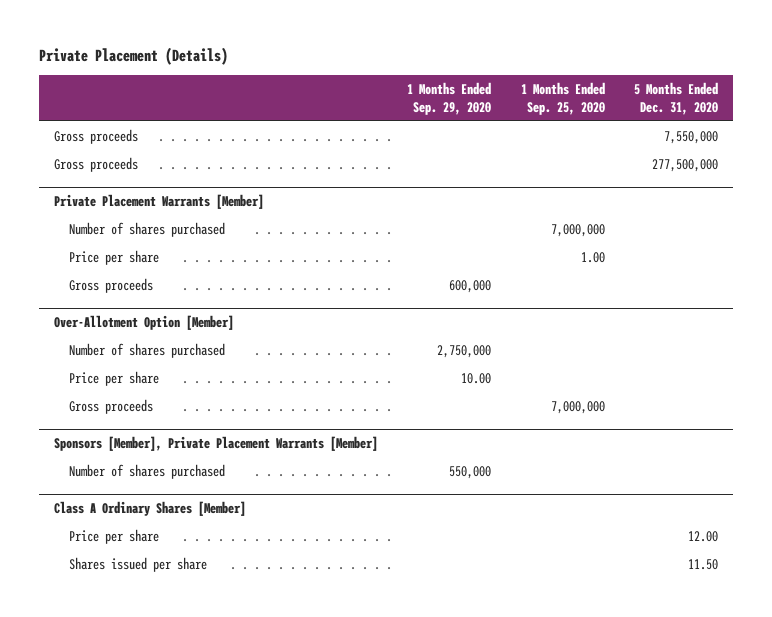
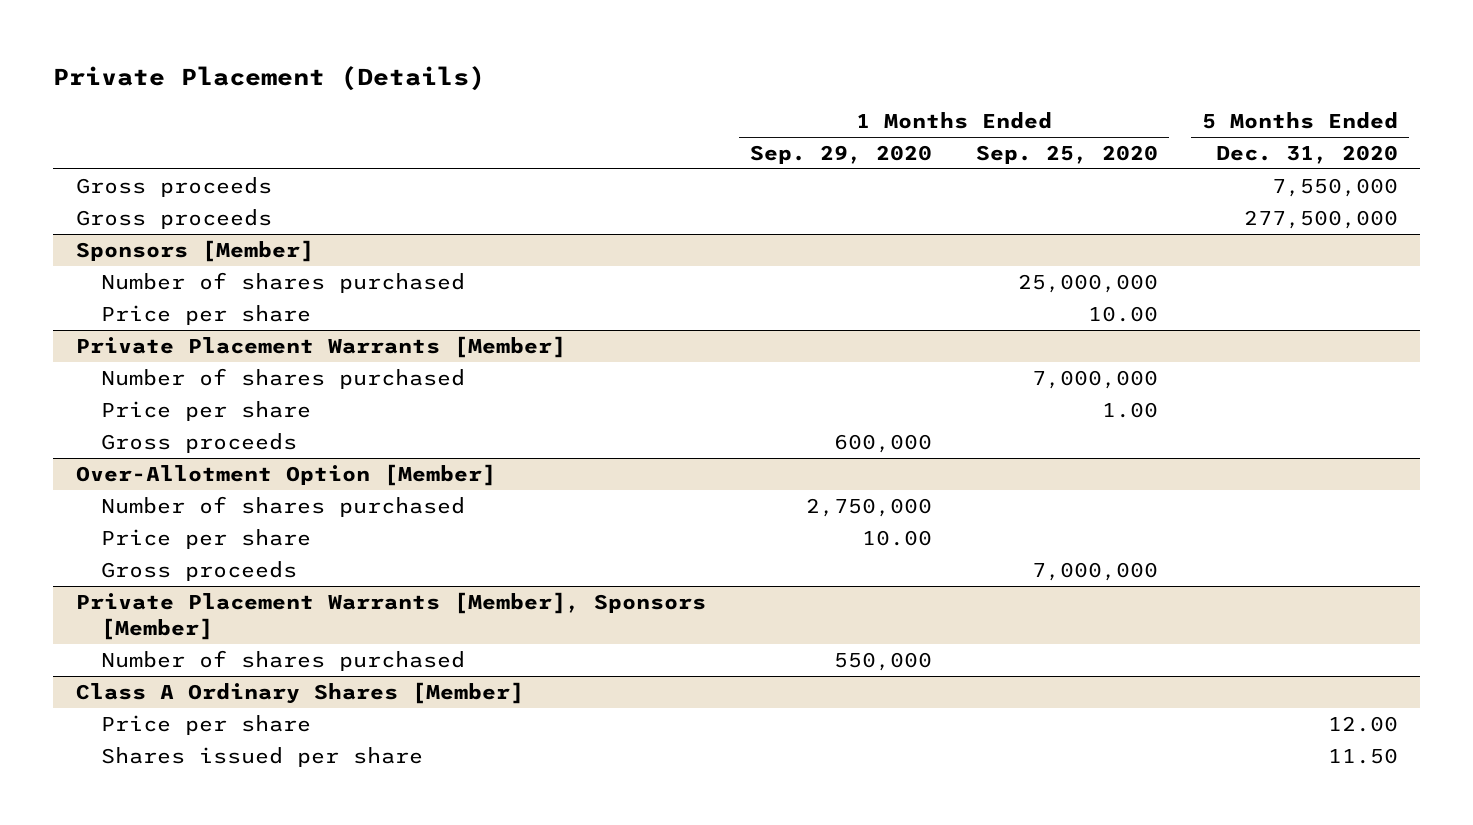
none -> [75,240,314,263] Sponsors [Member]
none -> [101,272,466,294] Number of shares purchased
none -> [101,305,312,326] Price per share
[53,435,378,451] Sponsors [Member], Private Placement Warrants [Member] -> [75,592,706,640] Private Placement Warrants [Member], Sponsors [Member]

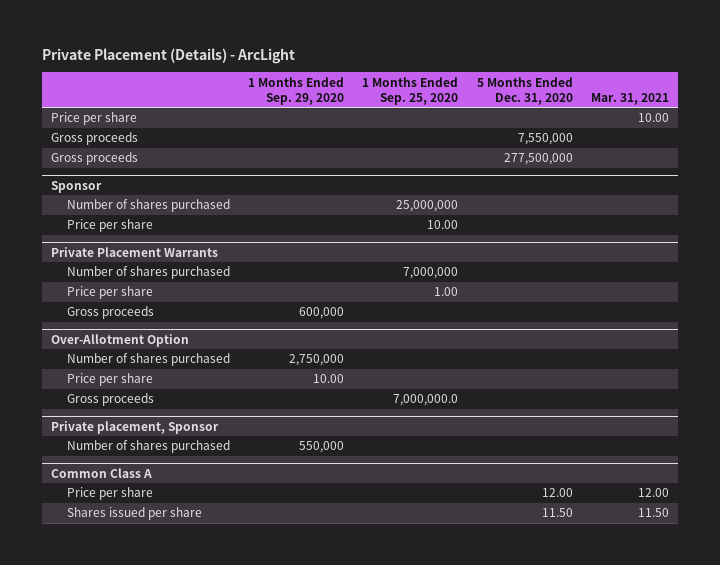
[53,65,486,91] Private Placement (Details) -> [41,48,295,65] Private Placement (Details) - ArcLight
none -> [590,92,669,105] Mar. 31, 2021
none -> [50,112,137,126] Price per share
[75,240,314,263] Sponsors [Member] -> [50,180,102,193] Sponsor
[75,336,566,359] Private Placement Warrants [Member] -> [50,246,218,257] Private Placement Warrants
[75,464,496,487] Over-Allotment Option [Member] -> [50,333,189,347] Over-Allotment Option
[1031,562,1158,582] 7,000,000 -> [393,394,459,407] 7,000,000.0
[75,592,706,640] Private Placement Warrants [Member], Sponsors [Member] -> [50,420,219,434] Private placement, Sponsor
[75,682,524,705] Class A Ordinary Shares [Member] -> [50,467,152,478] Common Class A

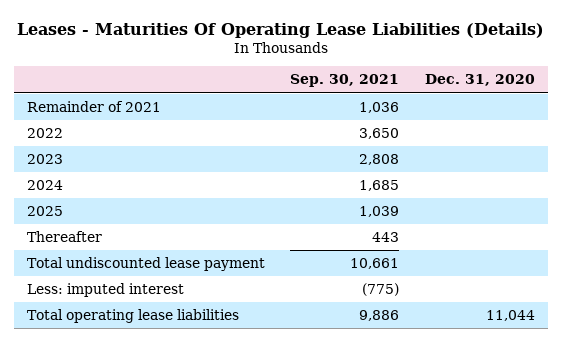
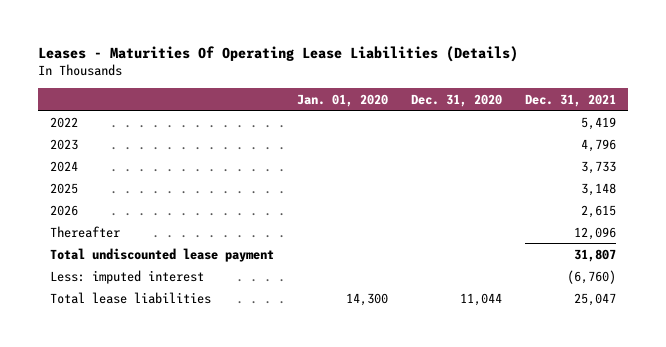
[290,74,400,88] Sep. 30, 2021 -> none
none -> [296,93,388,107] Jan. 01, 2020
none -> [525,93,617,107] Dec. 31, 2021
[26,101,161,113] Remainder of 2021 -> none
none -> [49,204,78,216] 2026
[26,309,239,324] Total operating lease liabilities -> [49,291,211,304] Total lease liabilities

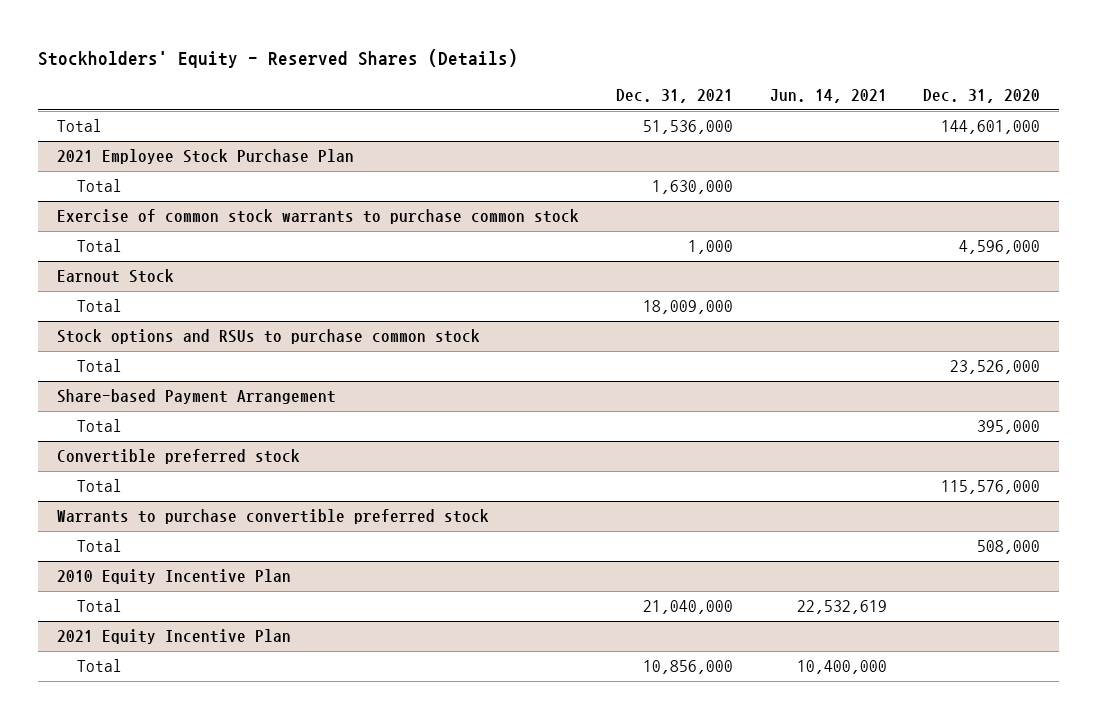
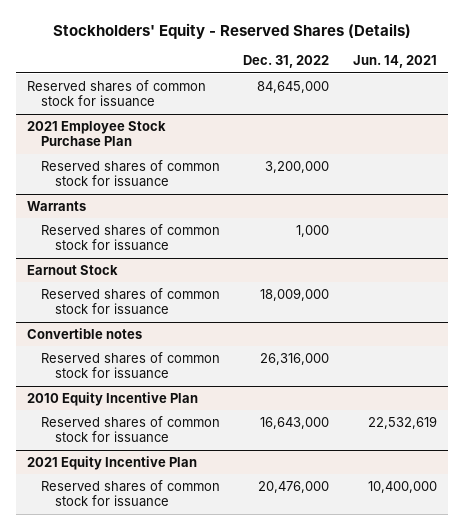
[615,88,733,103] Dec. 31, 2021 -> none
[923,88,1041,103] Dec. 31, 2020 -> none
none -> [243,55,330,69] Dec. 31, 2022
[56,119,102,133] Total -> [27,79,207,108] Reserved shares of common stock for issuance
[77,179,123,193] Total -> [41,159,221,188] Reserved shares of common stock for issuance
[56,209,579,225] Exercise of common stock warrants to purchase common stock -> [27,200,87,211] Warrants
[77,239,123,253] Total -> [41,223,221,252] Reserved shares of common stock for issuance
[56,329,480,345] Stock options and RSUs to purchase common stock -> none
[77,359,123,373] Total -> none
[56,389,336,405] Share-based Payment Arrangement -> none
[77,419,123,433] Total -> none
[56,449,300,465] Convertible preferred stock -> none
[77,479,123,493] Total -> none
[56,509,489,525] Warrants to purchase convertible preferred stock -> none
[77,539,123,553] Total -> none
[77,299,123,313] Total -> [41,287,221,316] Reserved shares of common stock for issuance
none -> [27,327,143,339] Convertible notes
none -> [41,351,221,380] Reserved shares of common stock for issuance
[77,599,123,613] Total -> [41,415,221,444] Reserved shares of common stock for issuance
[77,659,123,673] Total -> [41,479,221,508] Reserved shares of common stock for issuance

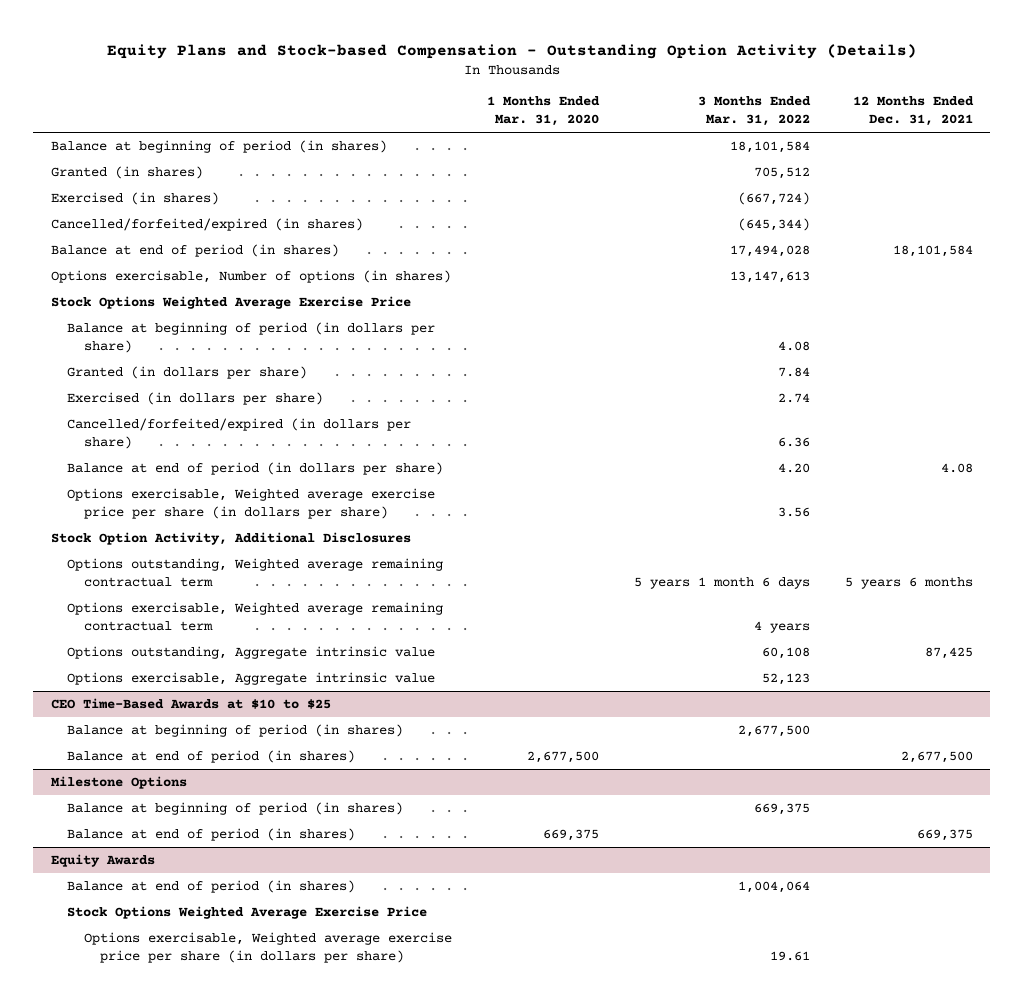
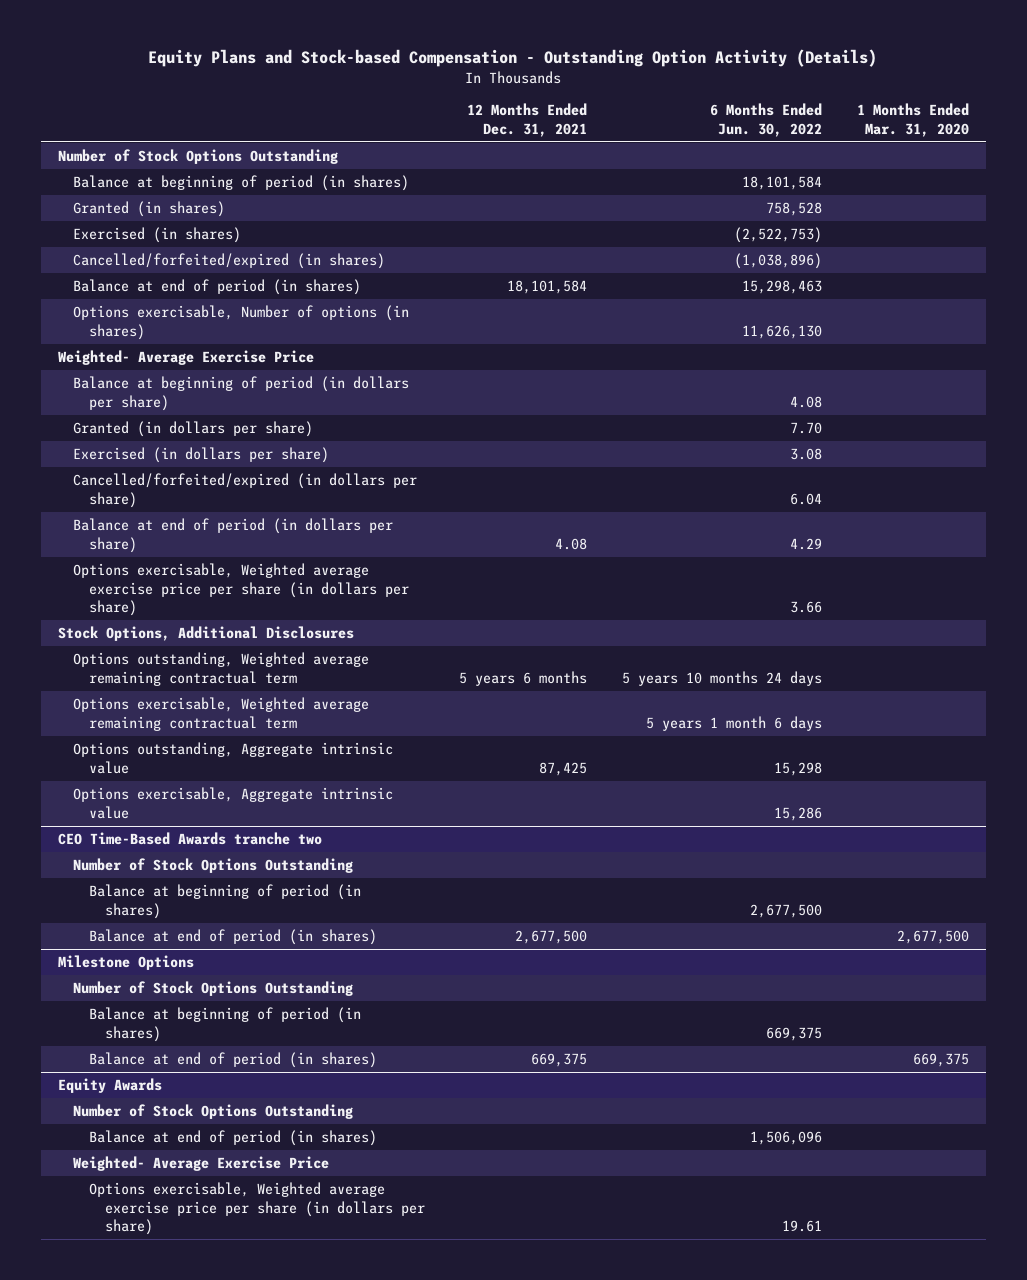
[697,96,811,127] 3 Months Ended Mar. 31, 2022 -> none
none -> [710,103,823,137] 6 Months Ended Jun. 30, 2022
none -> [57,149,338,165] Number of Stock Options Outstanding
[50,296,411,310] Stock Options Weighted Average Exercise Price -> [57,350,314,366] Weighted- Average Exercise Price
[50,532,411,546] Stock Option Activity, Additional Disclosures -> [57,626,354,642] Stock Options, Additional Disclosures
[50,698,331,710] CEO Time-Based Awards at $10 to $25 -> [57,832,322,846] CEO Time-Based Awards tranche two
none -> [73,858,354,874] Number of Stock Options Outstanding
none -> [73,981,354,997] Number of Stock Options Outstanding
none -> [73,1104,354,1120] Number of Stock Options Outstanding
[67,906,428,920] Stock Options Weighted Average Exercise Price -> [73,1156,330,1172] Weighted- Average Exercise Price

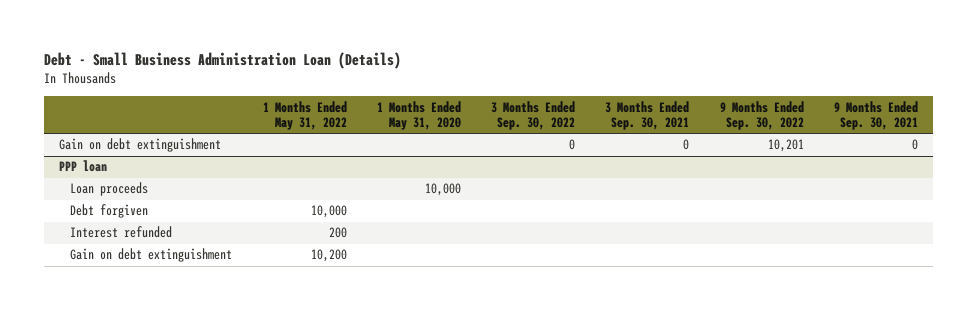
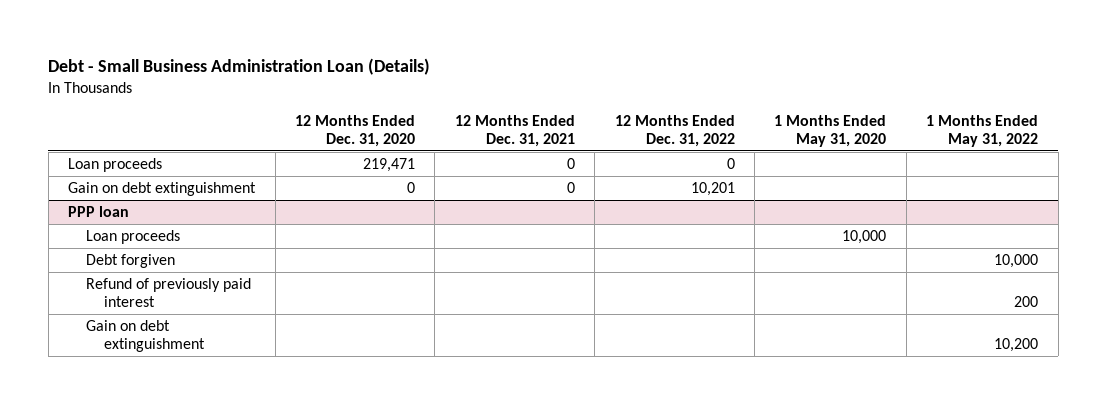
[491,100,576,130] 3 Months Ended Sep. 30, 2022 -> none
[605,100,690,130] 3 Months Ended Sep. 30, 2021 -> none
[719,100,804,130] 9 Months Ended Sep. 30, 2022 -> none
[833,100,918,130] 9 Months Ended Sep. 30, 2021 -> none
none -> [294,115,415,148] 12 Months Ended Dec. 31, 2020
none -> [454,115,575,148] 12 Months Ended Dec. 31, 2021
none -> [614,115,735,148] 12 Months Ended Dec. 31, 2022
none -> [68,157,163,172] Loan proceeds
[70,226,173,239] Interest refunded -> [86,277,252,308] Refund of previously paid interest

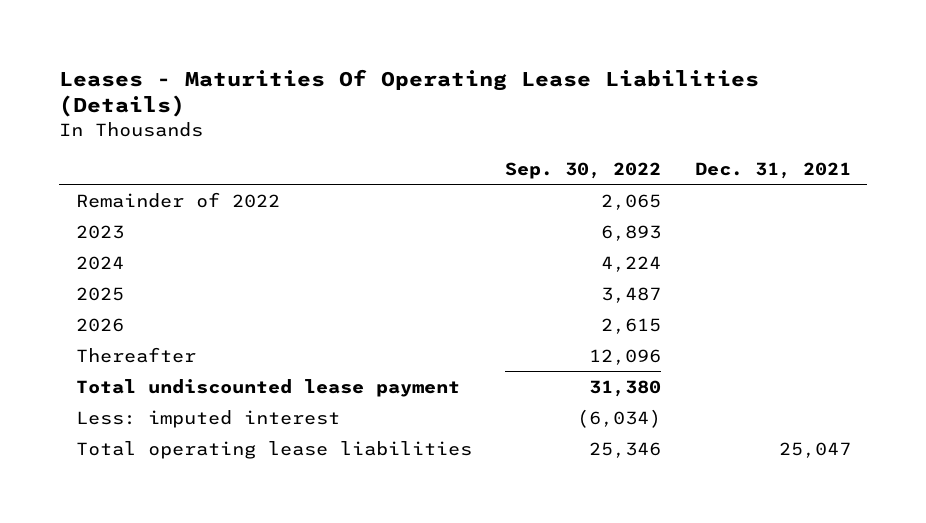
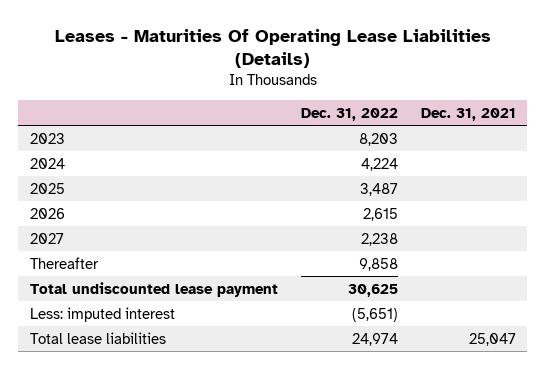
[505,161,662,179] Sep. 30, 2022 -> none
none -> [300,107,398,121] Dec. 31, 2022
[75,191,280,208] Remainder of 2022 -> none
none -> [29,232,64,244] 2027
[75,440,472,459] Total operating lease liabilities -> [29,331,166,344] Total lease liabilities

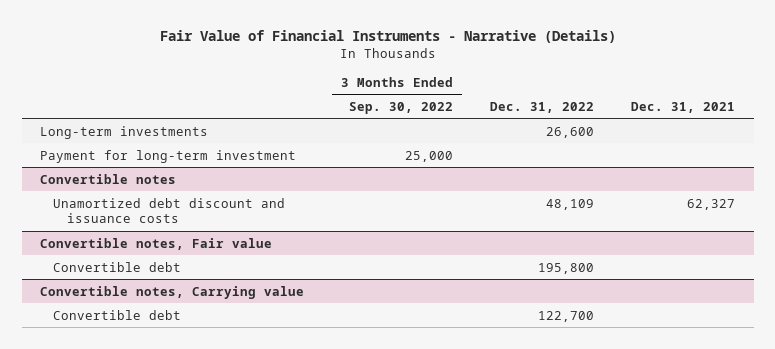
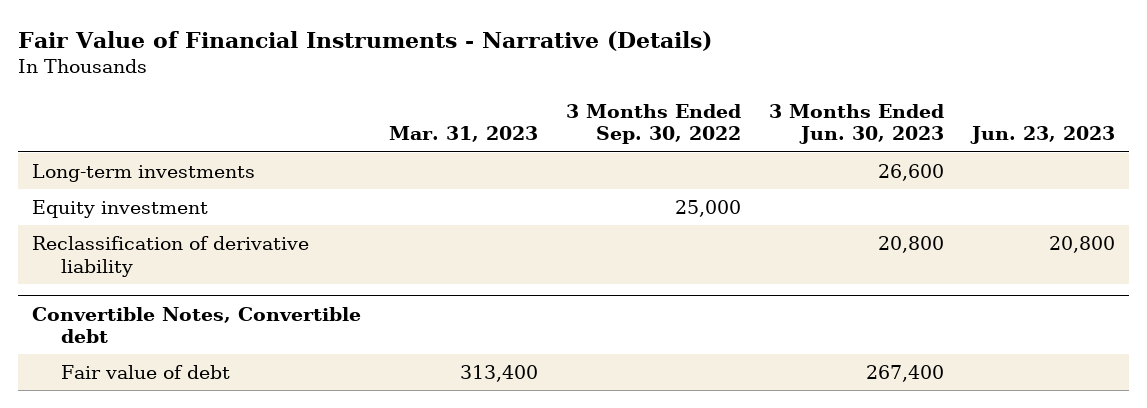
[490,101,595,113] Dec. 31, 2022 -> none
[631,101,736,113] Dec. 31, 2021 -> none
none -> [388,126,538,143] Mar. 31, 2023
none -> [769,103,945,145] 3 Months Ended Jun. 30, 2023
none -> [970,126,1116,145] Jun. 23, 2023
[53,197,286,224] Unamortized debt discount and issuance costs -> none
[40,237,273,250] Convertible notes, Fair value -> none
[53,261,182,272] Convertible debt -> none
[40,285,305,299] Convertible notes, Carrying value -> none
[53,309,182,320] Convertible debt -> none
[40,149,297,163] Payment for long-term investment -> [31,200,208,219] Equity investment
none -> [31,236,309,277] Reclassification of derivative liability
[40,173,177,184] Convertible notes -> [31,306,361,344] Convertible Notes, Convertible debt
none -> [60,365,230,380] Fair value of debt

